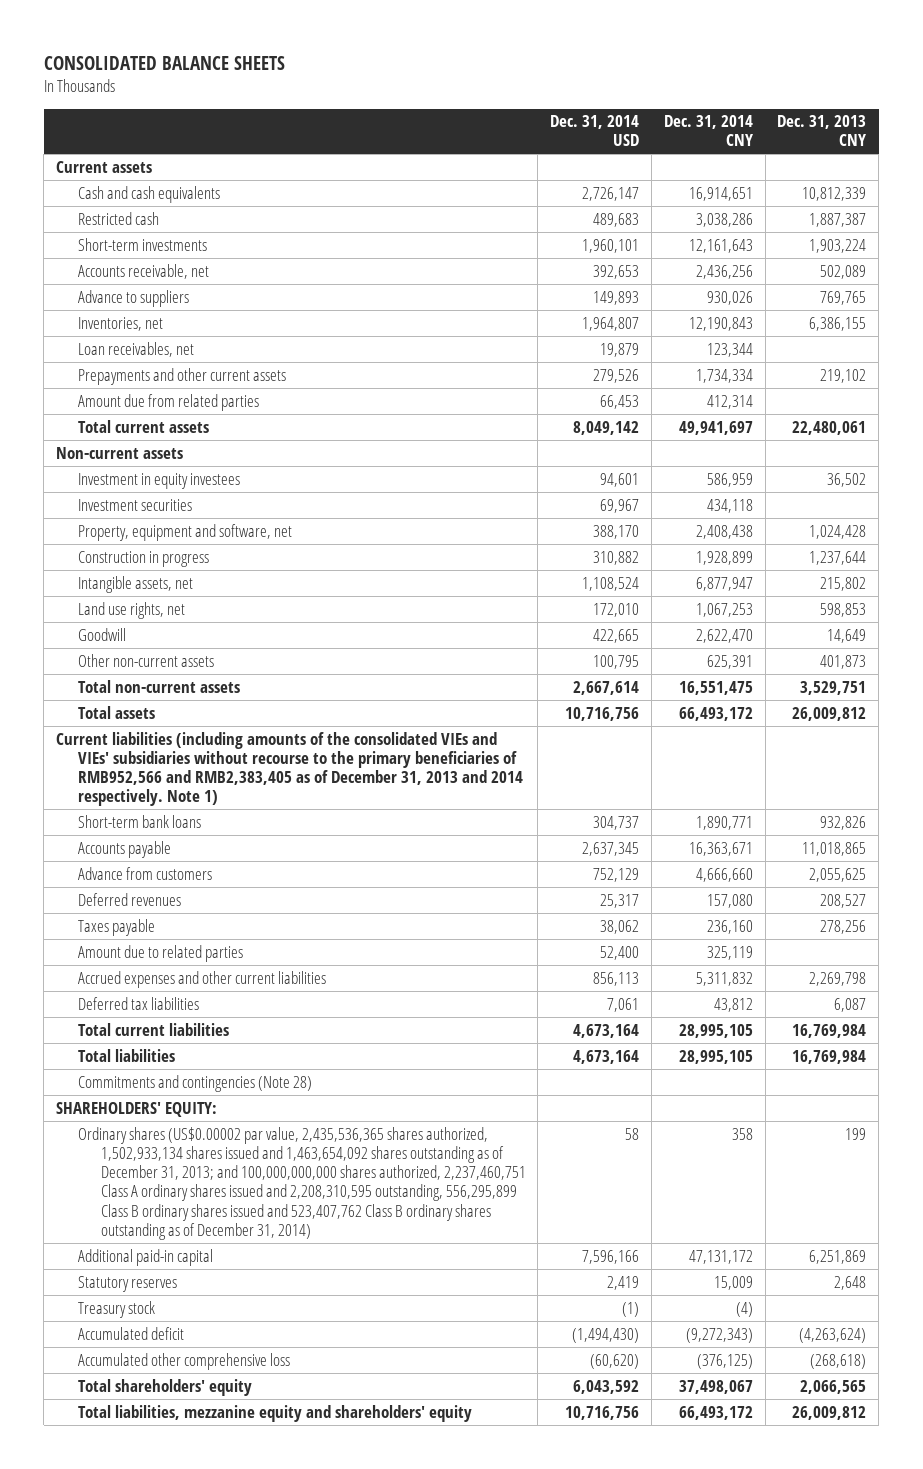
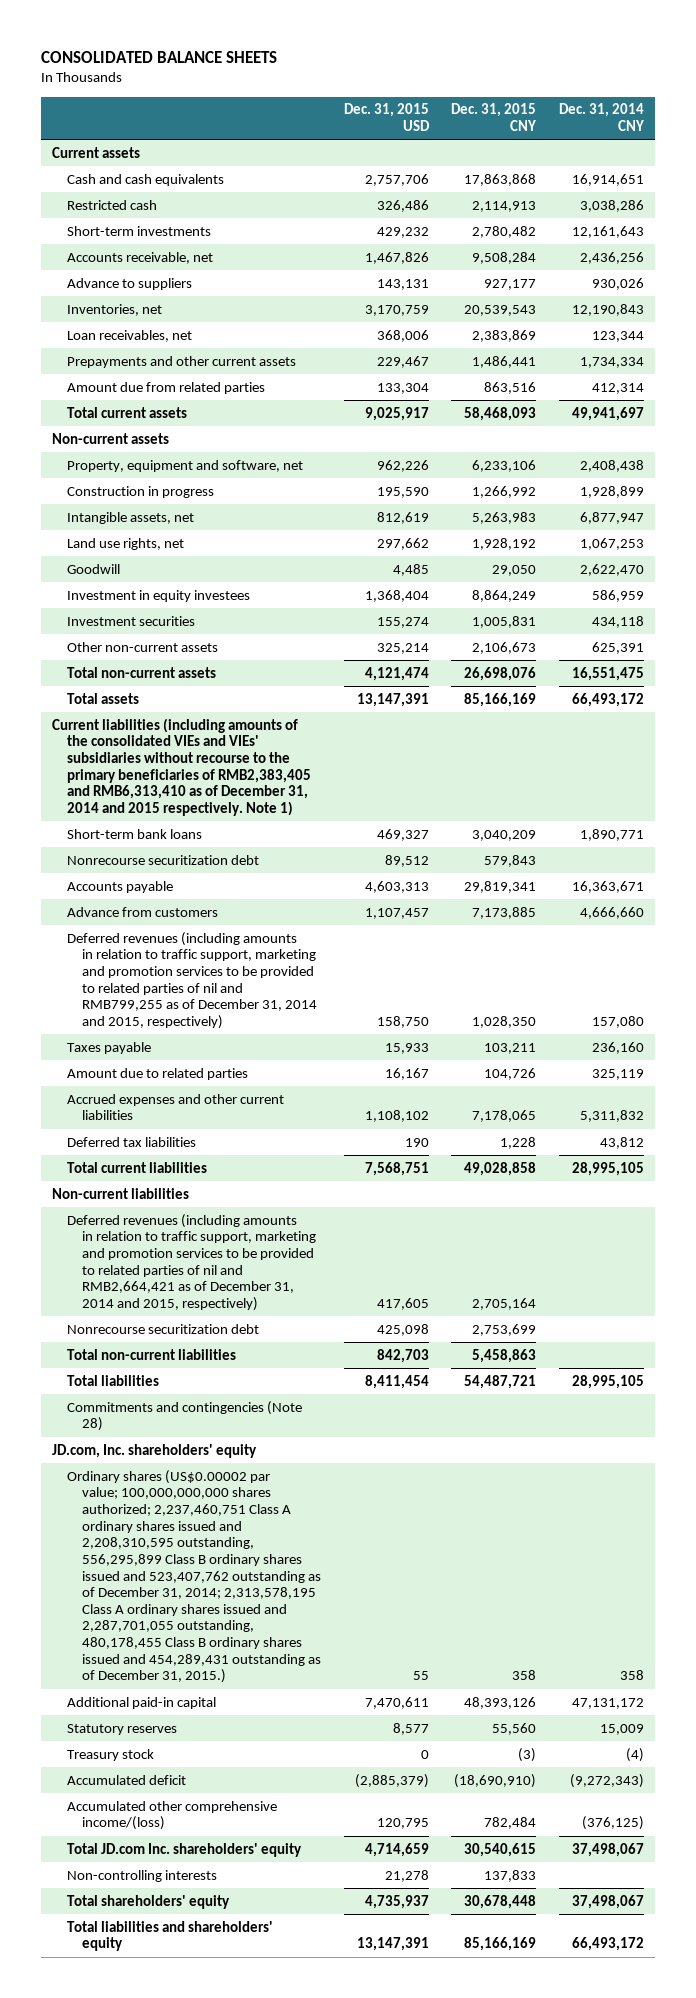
[550,115,640,147] Dec. 31, 2014 USD -> none
[777,115,867,147] Dec. 31, 2013 CNY -> none
none -> [343,103,430,132] Dec. 31, 2015 USD
none -> [451,103,537,132] Dec. 31, 2015 CNY
[78,472,241,489] Investment in equity investees -> [67,589,251,602] Investment in equity investees
[78,498,193,511] Investment securities -> [67,615,196,626] Investment securities
[56,731,524,807] Current liabilities (including amounts of the consolidated VIEs and VIEs' subsidiaries without recourse to the primary beneficiaries of RMB952,566 and RMB2,383,405 as of December 31, 2013 and 2014 respectively. Note 1) -> [52,717,312,816] Current liabilities (including amounts of the consolidated VIEs and VIEs' subsidiaries without recourse to the primary beneficiaries of RMB2,383,405 and RMB6,313,410 as of December 31, 2014 and 2015 respectively. Note 1)
none -> [67,854,260,865] Nonrecourse securitization debt
[78,892,182,906] Deferred revenues -> [67,931,318,1029] Deferred revenues (including amounts in relation to traffic support, marketing and promotion services to be provided to related parties of nil and RMB799,255 as of December 31, 2014 and 2015, respectively)
none -> [52,1187,190,1199] Non-current liabilities
none -> [67,1213,317,1311] Deferred revenues (including amounts in relation to traffic support, marketing and promotion services to be provided to related parties of nil and RMB2,664,421 as of December 31, 2014 and 2015, respectively)
none -> [67,1323,260,1334] Nonrecourse securitization debt
none -> [67,1348,237,1360] Total non-current liabilities
[56,1101,218,1117] SHAREHOLDERS' EQUITY: -> [52,1443,258,1458] JD.com, Inc. shareholders' equity
[78,1126,526,1240] Ordinary shares (US$0.00002 par value, 2,435,536,365 shares authorized, 1,502,933,134 shares issued and 1,463,654,092 shares outstanding as of December 31, 2013; and 100,000,000,000 shares authorized, 2,237,460,751 Class A ordinary shares issued and 2,208,310,595 outstanding, 556,295,899 Class B ordinary shares issued and 523,407,762 Class B ordinary shares outstanding as of December 31, 2014) -> [67,1469,322,1684] Ordinary shares (US$0.00002 par value; 100,000,000,000 shares authorized; 2,237,460,751 Class A ordinary shares issued and 2,208,310,595 outstanding, 556,295,899 Class B ordinary shares issued and 523,407,762 outstanding as of December 31, 2014; 2,313,578,195 Class A ordinary shares issued and 2,287,701,055 outstanding, 480,178,455 Class B ordinary shares issued and 454,289,431 outstanding as of December 31, 2015.)
[78,1352,291,1370] Accumulated other comprehensive loss -> [67,1800,278,1831] Accumulated other comprehensive income/(loss)
none -> [67,1842,303,1857] Total JD.com Inc. shareholders' equity
none -> [67,1869,218,1882] Non-controlling interests
[78,1404,473,1422] Total liabilities, mezzanine equity and shareholders' equity -> [67,1920,274,1952] Total liabilities and shareholders' equity

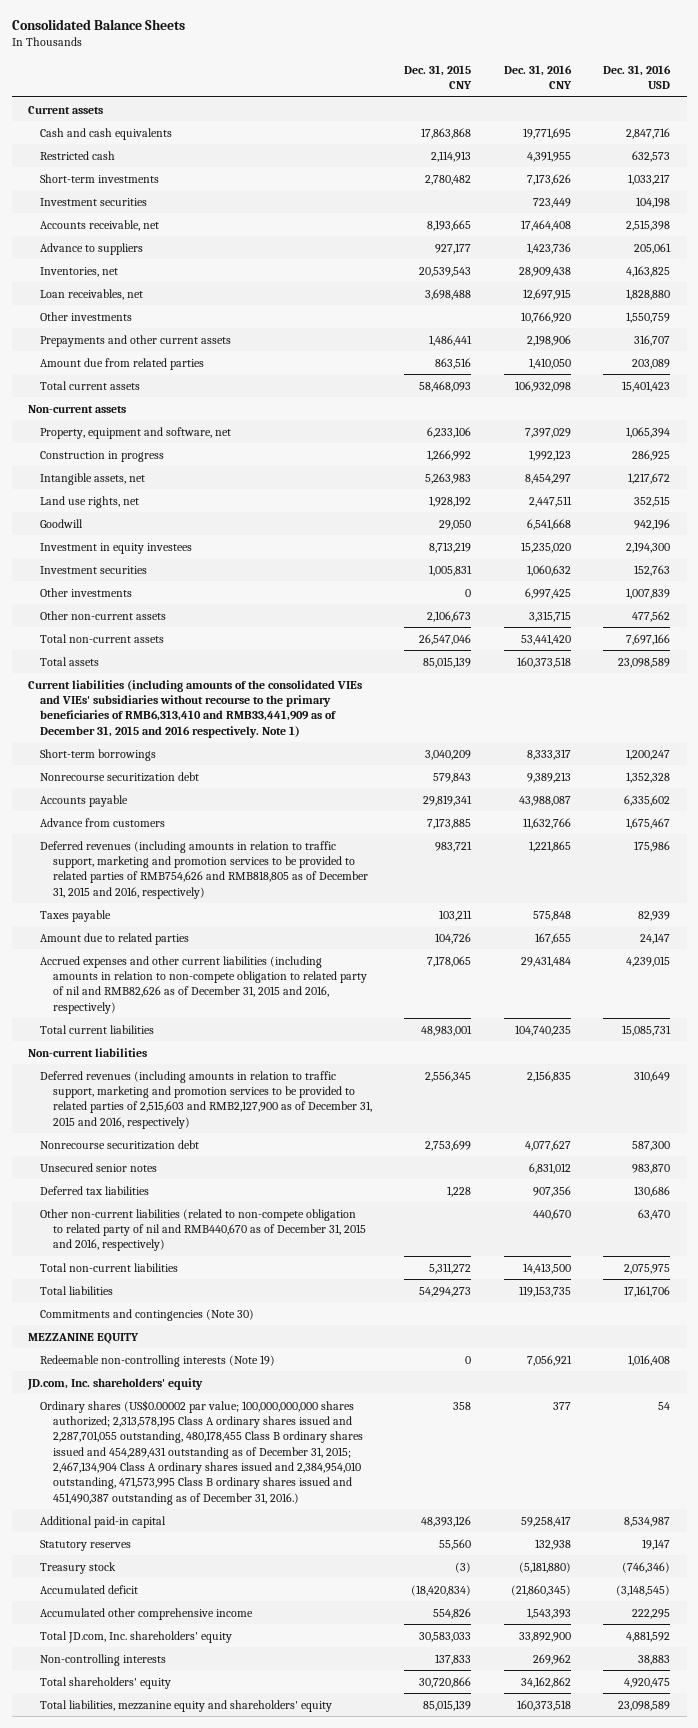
[40,51,277,64] CONSOLIDATED BALANCE SHEETS -> [11,19,185,31] Consolidated Balance Sheets
[343,103,430,132] Dec. 31, 2015 USD -> none
[558,103,644,132] Dec. 31, 2014 CNY -> none
none -> [503,65,572,90] Dec. 31, 2016 CNY
none -> [603,65,672,90] Dec. 31, 2016 USD
none -> [40,197,148,206] Investment securities
[472,251,537,264] 9,508,284 -> [427,219,472,231] 8,193,665
[472,329,537,342] 2,383,869 -> [425,288,472,300] 3,698,488
none -> [40,311,133,321] Other investments
[472,589,537,602] 8,864,249 -> [429,541,472,553] 8,713,219
none -> [40,587,133,597] Other investments
[464,666,537,681] 26,698,076 -> [419,633,472,645] 26,547,046
[464,692,537,707] 85,166,169 -> [423,656,472,668] 85,015,139
[52,717,312,816] Current liabilities (including amounts of the consolidated VIEs and VIEs' subsidiaries without recourse to the primary beneficiaries of RMB2,383,405 and RMB6,313,410 as of December 31, 2014 and 2015 respectively. Note 1) -> [27,679,362,738] Current liabilities (including amounts of the consolidated VIEs and VIEs' subsidiaries without recourse to the primary beneficiaries of RMB6,313,410 and RMB33,441,909 as of December 31, 2015 and 2016 respectively. Note 1)
[67,828,203,839] Short-term bank loans -> [40,748,157,761] Short-term borrowings
[67,931,318,1029] Deferred revenues (including amounts in relation to traffic support, marketing and promotion services to be provided to related parties of nil and RMB799,255 as of December 31, 2014 and 2015, respectively) -> [40,840,368,899] Deferred revenues (including amounts in relation to traffic support, marketing and promotion services to be provided to related parties of RMB754,626 and RMB818,805 as of December 31, 2015 and 2016, respectively)
[472,1015,537,1028] 1,028,350 -> [435,840,473,852] 983,721
[67,1093,285,1121] Accrued expenses and other current liabilities -> [40,955,367,1014] Accrued expenses and other current liabilities (including amounts in relation to non-compete obligation to related party of nil and RMB82,626 as of December 31, 2015 and 2016, respectively)
[464,1161,537,1176] 49,028,858 -> [421,1024,473,1036] 48,983,001
[67,1213,317,1311] Deferred revenues (including amounts in relation to traffic support, marketing and promotion services to be provided to related parties of nil and RMB2,664,421 as of December 31, 2014 and 2015, respectively) -> [40,1070,372,1129] Deferred revenues (including amounts in relation to traffic support, marketing and promotion services to be provided to related parties of 2,515,603 and RMB2,127,900 as of December 31, 2015 and 2016, respectively)
[472,1297,537,1310] 2,705,164 -> [425,1070,472,1082] 2,556,345
none -> [40,1162,158,1172] Unsecured senior notes
[67,1136,197,1147] Deferred tax liabilities -> [40,1185,150,1195] Deferred tax liabilities
none -> [40,1208,366,1252] Other non-current liabilities (related to non-compete obligation to related party of nil and RMB440,670 as of December 31, 2015 and 2016, respectively)
[472,1348,537,1363] 5,458,863 -> [429,1262,472,1274] 5,311,272
[464,1374,537,1389] 54,487,721 -> [419,1286,472,1297] 54,294,273
[67,1400,303,1432] Commitments and contingencies (Note 28) -> [40,1308,255,1321] Commitments and contingencies (Note 30)
none -> [27,1332,139,1344] MEZZANINE EQUITY
none -> [40,1354,276,1367] Redeemable non-controlling interests (Note 19)
[67,1469,322,1684] Ordinary shares (US$0.00002 par value; 100,000,000,000 shares authorized; 2,237,460,751 Class A ordinary shares issued and 2,208,310,595 outstanding, 556,295,899 Class B ordinary shares issued and 523,407,762 outstanding as of December 31, 2014; 2,313,578,195 Class A ordinary shares issued and 2,287,701,055 outstanding, 480,178,455 Class B ordinary shares issued and 454,289,431 outstanding as of December 31, 2015.) -> [40,1399,363,1505] Ordinary shares (US$0.00002 par value; 100,000,000,000 shares authorized; 2,313,578,195 Class A ordinary shares issued and 2,287,701,055 outstanding, 480,178,455 Class B ordinary shares issued and 454,289,431 outstanding as of December 31, 2015; 2,467,134,904 Class A ordinary shares issued and 2,384,954,010 outstanding, 471,573,995 Class B ordinary shares issued and 451,490,387 outstanding as of December 31, 2016.)
[454,1773,537,1788] (18,690,910) -> [411,1584,472,1596] (18,420,834)
[67,1800,278,1831] Accumulated other comprehensive income/(loss) -> [40,1607,254,1620] Accumulated other comprehensive income
[484,1817,537,1830] 782,484 -> [433,1607,472,1619] 554,826
[67,1842,303,1857] Total JD.com Inc. shareholders' equity -> [40,1630,233,1643] Total JD.com, Inc. shareholders' equity
[464,1842,537,1857] 30,540,615 -> [419,1631,472,1642] 30,583,033
[464,1894,537,1909] 30,678,448 -> [419,1676,472,1688] 30,720,866
[67,1920,274,1952] Total liabilities and shareholders' equity -> [40,1699,333,1712] Total liabilities, mezzanine equity and shareholders' equity
[464,1937,537,1952] 85,166,169 -> [423,1699,472,1711] 85,015,139

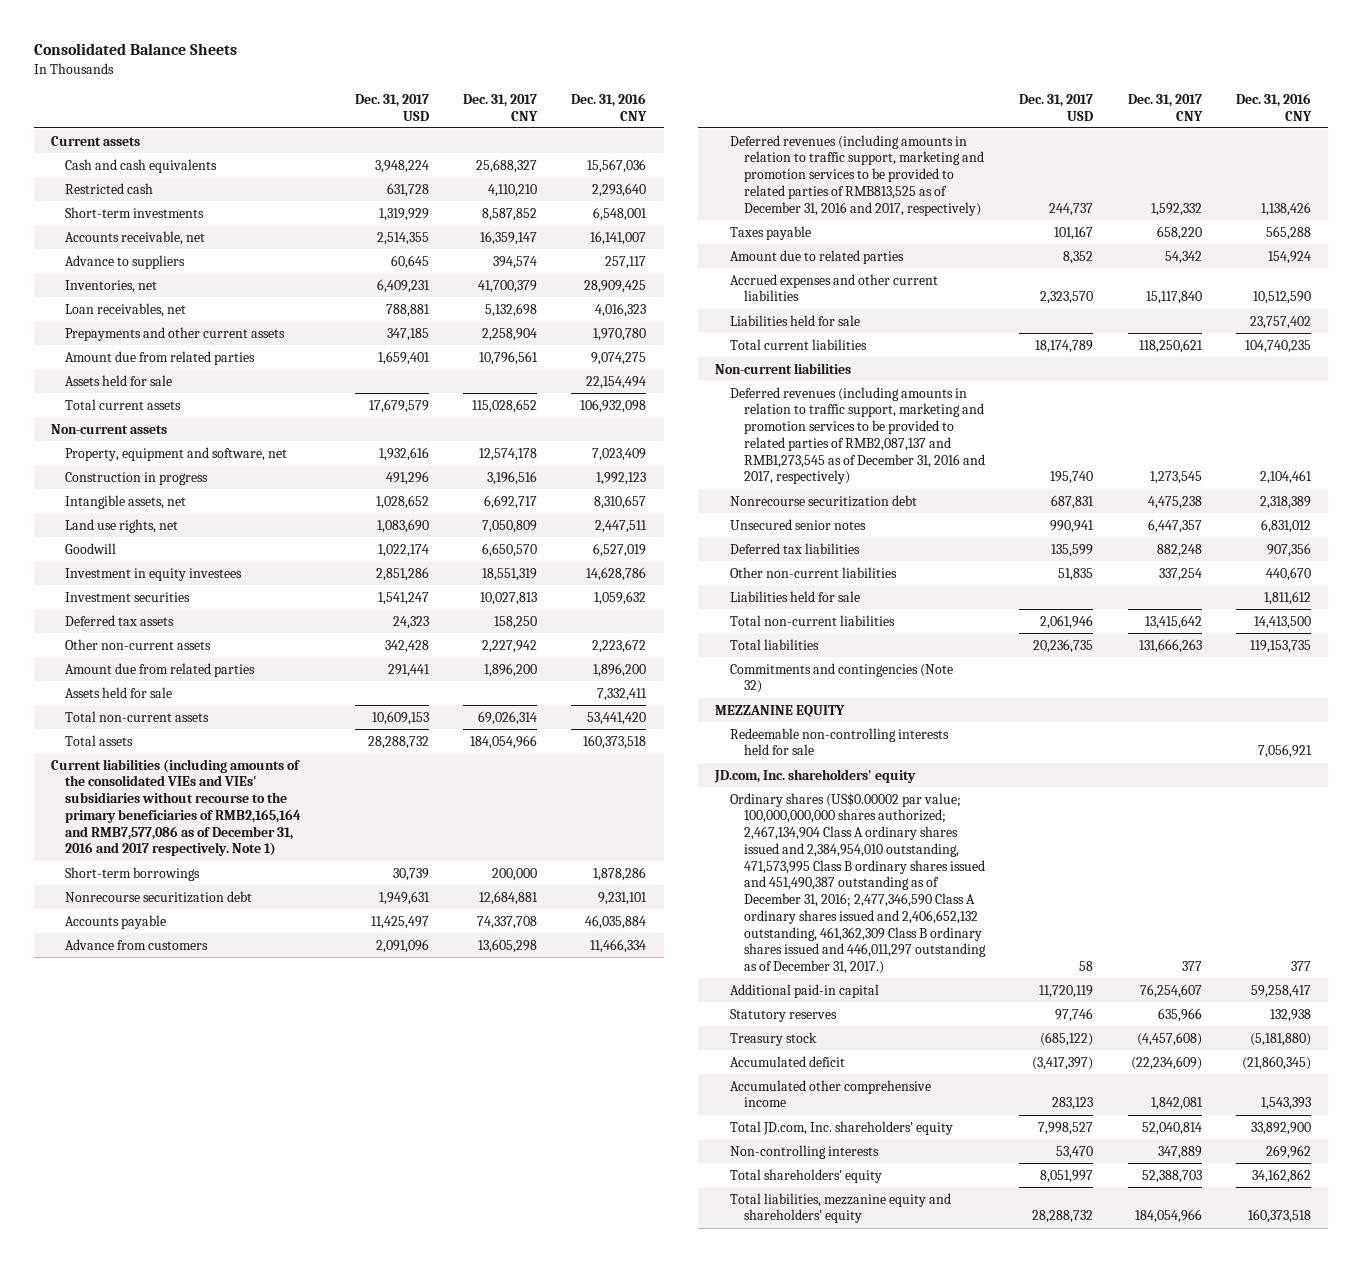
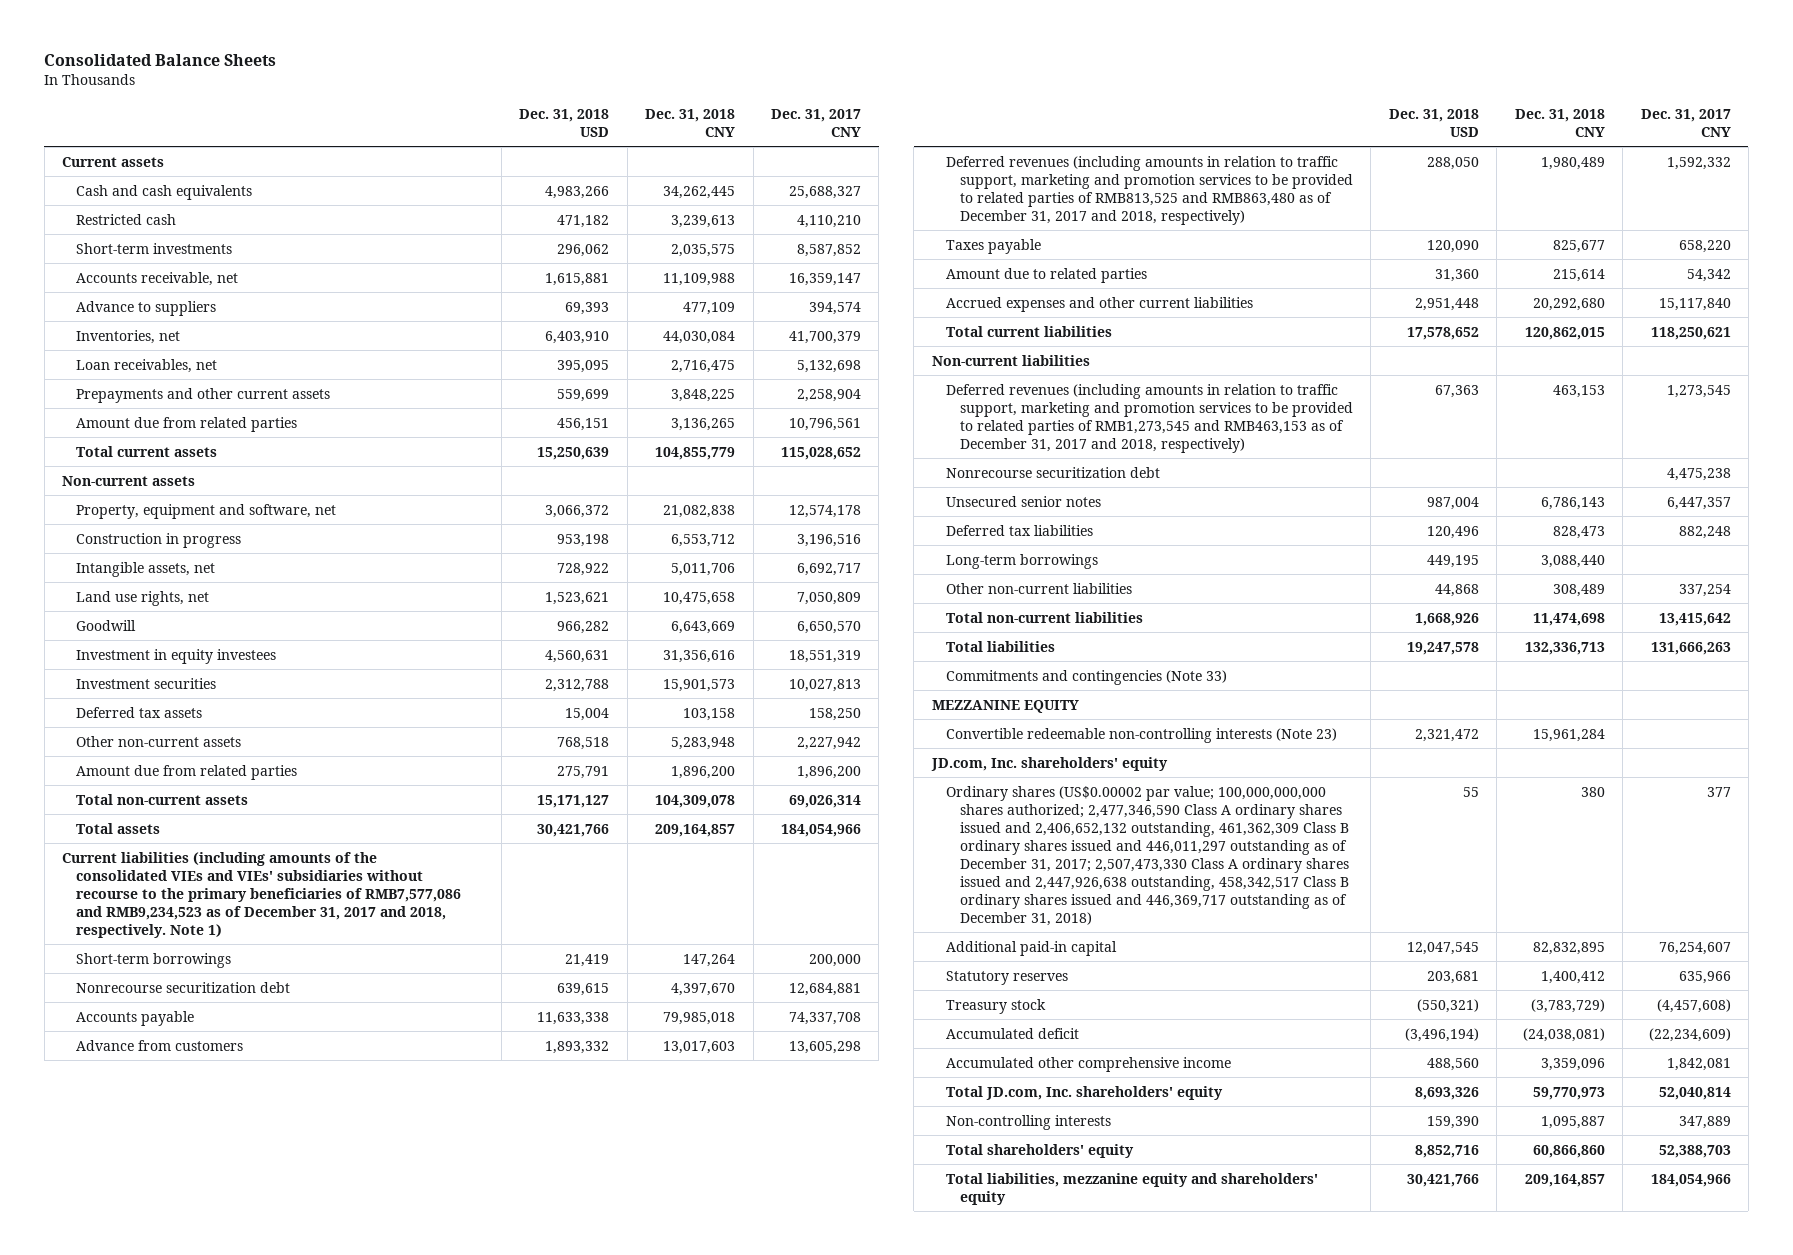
[354,93,429,121] Dec. 31, 2017 USD -> none
[571,92,648,121] Dec. 31, 2016 CNY -> none
none -> [519,108,610,137] Dec. 31, 2018 USD
none -> [645,108,736,137] Dec. 31, 2018 CNY
[64,374,172,386] Assets held for sale -> none
[64,686,172,698] Assets held for sale -> none
[50,758,301,857] Current liabilities (including amounts of the consolidated VIEs and VIEs' subsidiaries without recourse to the primary beneficiaries of RMB2,165,164 and RMB7,577,086 as of December 31, 2016 and 2017 respectively. Note 1) -> [62,851,462,938] Current liabilities (including amounts of the consolidated VIEs and VIEs' subsidiaries without recourse to the primary beneficiaries of RMB7,577,086 and RMB9,234,523 as of December 31, 2017 and 2018, respectively. Note 1)
[729,134,984,216] Deferred revenues (including amounts in relation to traffic support, marketing and promotion services to be provided to related parties of RMB813,525 as of December 31, 2016 and 2017, respectively) -> [945,155,1353,225] Deferred revenues (including amounts in relation to traffic support, marketing and promotion services to be provided to related parties of RMB813,525 and RMB863,480 as of December 31, 2017 and 2018, respectively)
[729,314,860,326] Liabilities held for sale -> none
[729,386,985,485] Deferred revenues (including amounts in relation to traffic support, marketing and promotion services to be provided to related parties of RMB2,087,137 and RMB1,273,545 as of December 31, 2016 and 2017, respectively) -> [945,383,1353,453] Deferred revenues (including amounts in relation to traffic support, marketing and promotion services to be provided to related parties of RMB1,273,545 and RMB463,153 as of December 31, 2017 and 2018, respectively)
none -> [945,553,1098,569] Long-term borrowings
[729,590,860,602] Liabilities held for sale -> none
[729,662,953,694] Commitments and contingencies (Note 32) -> [945,669,1227,685] Commitments and contingencies (Note 33)
[729,727,949,756] Redeemable non-controlling interests held for sale -> none
none -> [945,727,1337,743] Convertible redeemable non-controlling interests (Note 23)
[729,792,986,974] Ordinary shares (US$0.00002 par value; 100,000,000,000 shares authorized; 2,467,134,904 Class A ordinary shares issued and 2,384,954,010 outstanding, 471,573,995 Class B ordinary shares issued and 451,490,387 outstanding as of December 31, 2016; 2,477,346,590 Class A ordinary shares issued and 2,406,652,132 outstanding, 461,362,309 Class B ordinary shares issued and 446,011,297 outstanding as of December 31, 2017.) -> [945,785,1349,926] Ordinary shares (US$0.00002 par value; 100,000,000,000 shares authorized; 2,477,346,590 Class A ordinary shares issued and 2,406,652,132 outstanding, 461,362,309 Class B ordinary shares issued and 446,011,297 outstanding as of December 31, 2017; 2,507,473,330 Class A ordinary shares issued and 2,447,926,638 outstanding, 458,342,517 Class B ordinary shares issued and 446,369,717 outstanding as of December 31, 2018)

